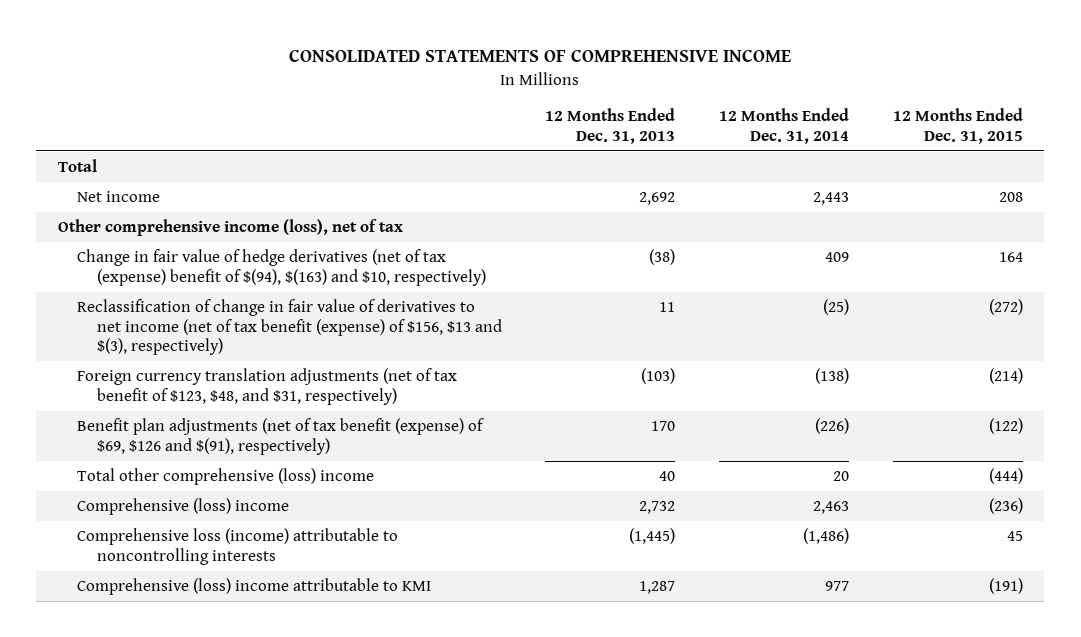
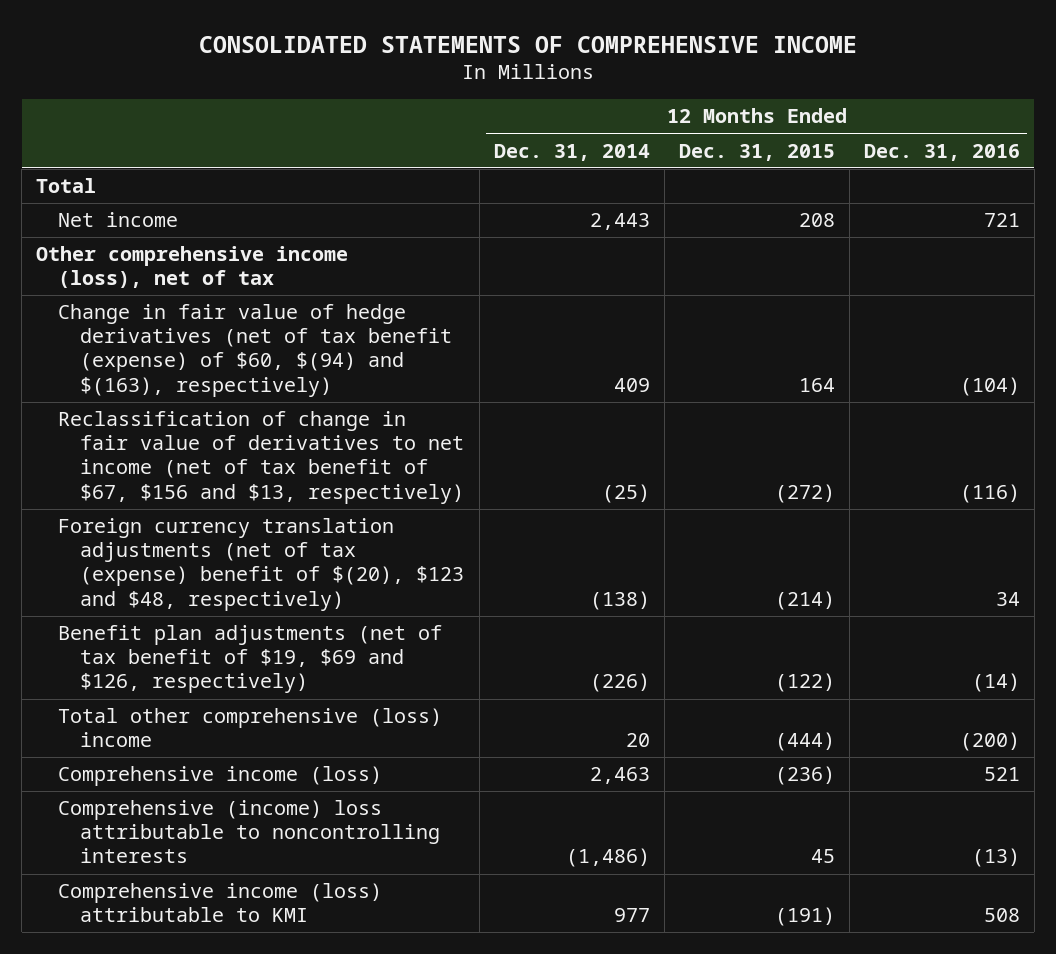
[545,108,676,144] 12 Months Ended Dec. 31, 2013 -> none
none -> [863,143,1020,161] Dec. 31, 2016
[77,249,486,286] Change in fair value of hedge derivatives (net of tax (expense) benefit of $(94), $(163) and $10, respectively) -> [58,304,453,397] Change in fair value of hedge derivatives (net of tax benefit (expense) of $60, $(94) and $(163), respectively)
[77,299,502,355] Reclassification of change in fair value of derivatives to net income (net of tax benefit (expense) of $156, $13 and $(3), respectively) -> [58,411,465,504] Reclassification of change in fair value of derivatives to net income (net of tax benefit of $67, $156 and $13, respectively)
[77,368,458,405] Foreign currency translation adjustments (net of tax benefit of $123, $48, and $31, respectively) -> [58,518,465,611] Foreign currency translation adjustments (net of tax (expense) benefit of $(20), $123 and $48, respectively)
[77,418,485,455] Benefit plan adjustments (net of tax benefit (expense) of $69, $126 and $(91), respectively) -> [58,625,443,694] Benefit plan adjustments (net of tax benefit of $19, $69 and $126, respectively)
[77,498,290,516] Comprehensive (loss) income -> [58,766,383,787] Comprehensive income (loss)
[77,528,399,565] Comprehensive loss (income) attributable to noncontrolling interests -> [58,800,441,864] Comprehensive (income) loss attributable to noncontrolling interests
[77,578,432,596] Comprehensive (loss) income attributable to KMI -> [58,883,383,923] Comprehensive income (loss) attributable to KMI

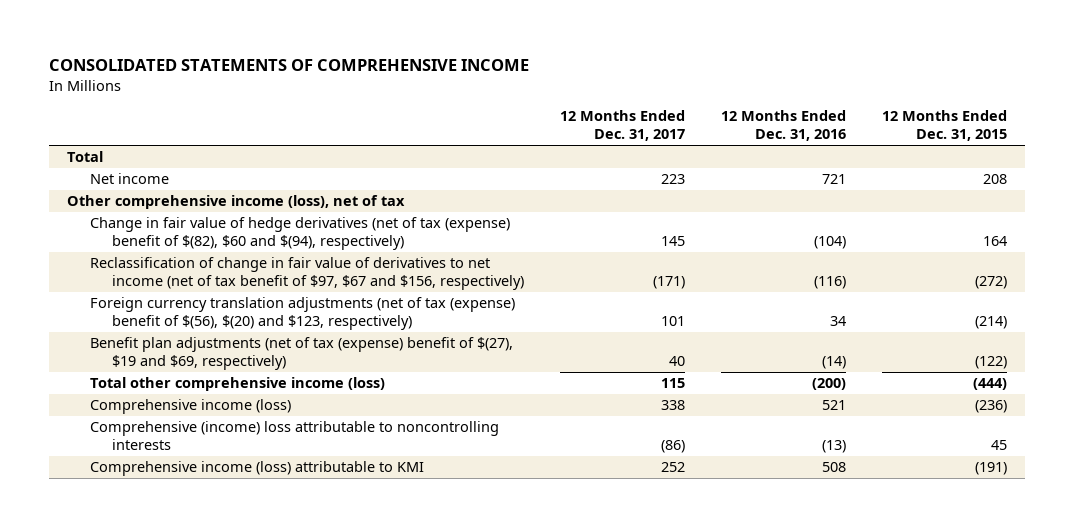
[493,143,650,161] Dec. 31, 2014 -> none
none -> [559,110,685,142] 12 Months Ended Dec. 31, 2017
[58,304,453,397] Change in fair value of hedge derivatives (net of tax benefit (expense) of $60, $(94) and $(163), respectively) -> [89,217,510,251] Change in fair value of hedge derivatives (net of tax (expense) benefit of $(82), $60 and $(94), respectively)
[58,411,465,504] Reclassification of change in fair value of derivatives to net income (net of tax benefit of $67, $156 and $13, respectively) -> [89,257,524,291] Reclassification of change in fair value of derivatives to net income (net of tax benefit of $97, $67 and $156, respectively)
[58,518,465,611] Foreign currency translation adjustments (net of tax (expense) benefit of $(20), $123 and $48, respectively) -> [89,297,515,331] Foreign currency translation adjustments (net of tax (expense) benefit of $(56), $(20) and $123, respectively)
[58,625,443,694] Benefit plan adjustments (net of tax benefit of $19, $69 and $126, respectively) -> [89,337,513,371] Benefit plan adjustments (net of tax (expense) benefit of $(27), $19 and $69, respectively)
[58,708,443,748] Total other comprehensive (loss) income -> [89,377,385,392] Total other comprehensive income (loss)

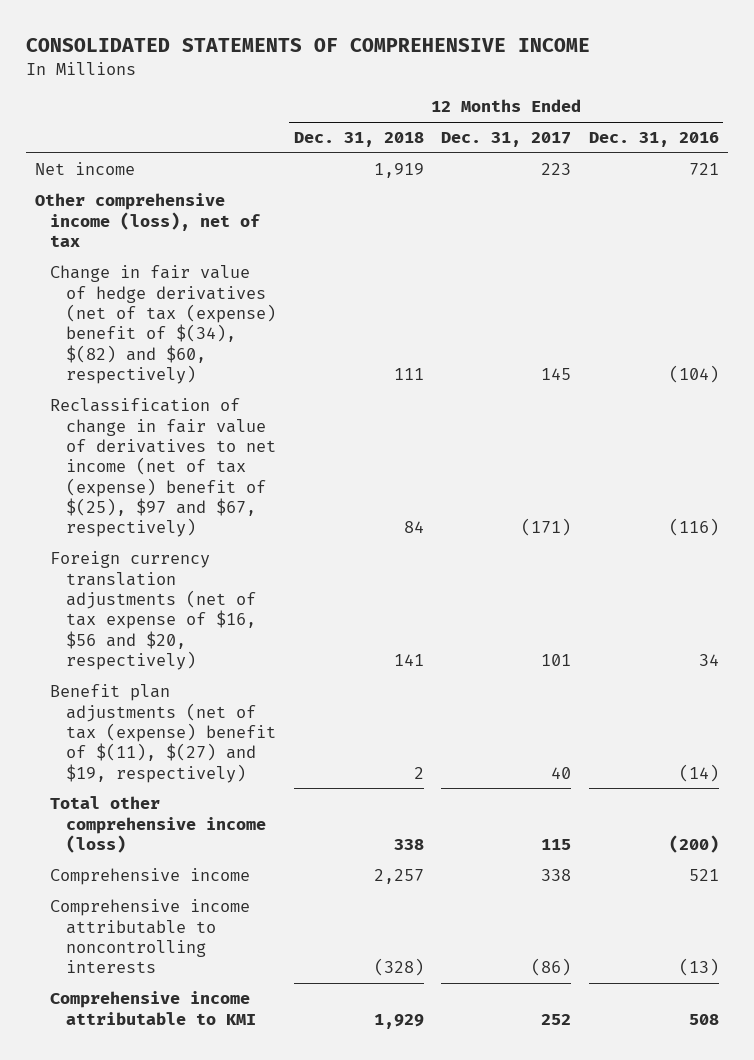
[882,110,1008,142] 12 Months Ended Dec. 31, 2015 -> none
none -> [293,132,424,148] Dec. 31, 2018
[67,151,104,163] Total -> none
[89,217,510,251] Change in fair value of hedge derivatives (net of tax (expense) benefit of $(82), $60 and $(94), respectively) -> [50,265,276,385] Change in fair value of hedge derivatives (net of tax (expense) benefit of $(34), $(82) and $60, respectively)
[89,257,524,291] Reclassification of change in fair value of derivatives to net income (net of tax benefit of $97, $67 and $156, respectively) -> [50,398,276,538] Reclassification of change in fair value of derivatives to net income (net of tax (expense) benefit of $(25), $97 and $67, respectively)
[89,297,515,331] Foreign currency translation adjustments (net of tax (expense) benefit of $(56), $(20) and $123, respectively) -> [50,551,256,671] Foreign currency translation adjustments (net of tax expense of $16, $56 and $20, respectively)
[89,337,513,371] Benefit plan adjustments (net of tax (expense) benefit of $(27), $19 and $69, respectively) -> [50,684,276,783] Benefit plan adjustments (net of tax (expense) benefit of $(11), $(27) and $19, respectively)
[89,399,291,415] Comprehensive income (loss) -> [50,868,251,886] Comprehensive income
[89,421,499,451] Comprehensive (income) loss attributable to noncontrolling interests -> [50,899,251,974] Comprehensive income attributable to noncontrolling interests
[89,461,424,477] Comprehensive income (loss) attributable to KMI -> [50,991,256,1025] Comprehensive income attributable to KMI

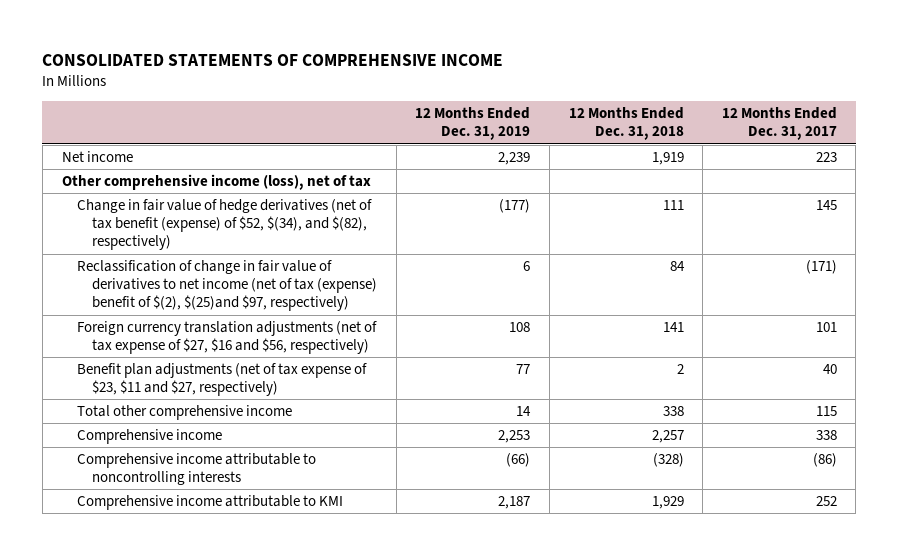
[588,132,719,148] Dec. 31, 2016 -> none
none -> [415,107,531,141] 12 Months Ended Dec. 31, 2019
[50,265,276,385] Change in fair value of hedge derivatives (net of tax (expense) benefit of $(34), $(82) and $60, respectively) -> [76,199,372,251] Change in fair value of hedge derivatives (net of tax benefit (expense) of $52, $(34), and $(82), respectively)
[50,398,276,538] Reclassification of change in fair value of derivatives to net income (net of tax (expense) benefit of $(25), $97 and $67, respectively) -> [76,260,378,312] Reclassification of change in fair value of derivatives to net income (net of tax (expense) benefit of $(2), $(25)and $97, respectively)
[50,551,256,671] Foreign currency translation adjustments (net of tax expense of $16, $56 and $20, respectively) -> [76,321,377,355] Foreign currency translation adjustments (net of tax expense of $27, $16 and $56, respectively)
[50,684,276,783] Benefit plan adjustments (net of tax (expense) benefit of $(11), $(27) and $19, respectively) -> [76,363,367,397] Benefit plan adjustments (net of tax expense of $23, $11 and $27, respectively)
[50,796,266,853] Total other comprehensive income (loss) -> [76,405,292,421] Total other comprehensive income

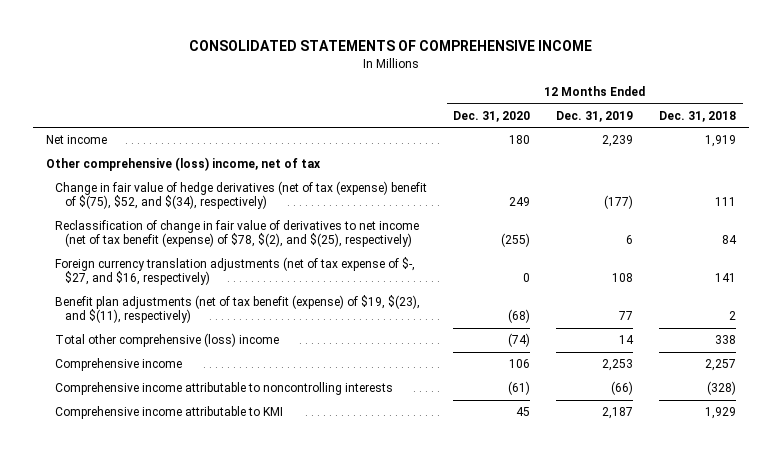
[721,107,837,141] 12 Months Ended Dec. 31, 2017 -> none
none -> [453,110,531,122] Dec. 31, 2020
[61,174,371,191] Other comprehensive income (loss), net of tax -> [45,157,321,172] Other comprehensive (loss) income, net of tax
[76,199,372,251] Change in fair value of hedge derivatives (net of tax benefit (expense) of $52, $(34), and $(82), respectively) -> [55,181,428,210] Change in fair value of hedge derivatives (net of tax (expense) benefit of $(75), $52, and $(34), respectively)
[76,260,378,312] Reclassification of change in fair value of derivatives to net income (net of tax (expense) benefit of $(2), $(25)and $97, respectively) -> [55,220,420,248] Reclassification of change in fair value of derivatives to net income (net of tax benefit (expense) of $78, $(2), and $(25), respectively)
[76,321,377,355] Foreign currency translation adjustments (net of tax expense of $27, $16 and $56, respectively) -> [55,257,416,286] Foreign currency translation adjustments (net of tax expense of $-, $27, and $16, respectively)
[76,363,367,397] Benefit plan adjustments (net of tax expense of $23, $11 and $27, respectively) -> [55,295,421,324] Benefit plan adjustments (net of tax benefit (expense) of $19, $(23), and $(11), respectively)
[76,405,292,421] Total other comprehensive income -> [55,333,280,348] Total other comprehensive (loss) income

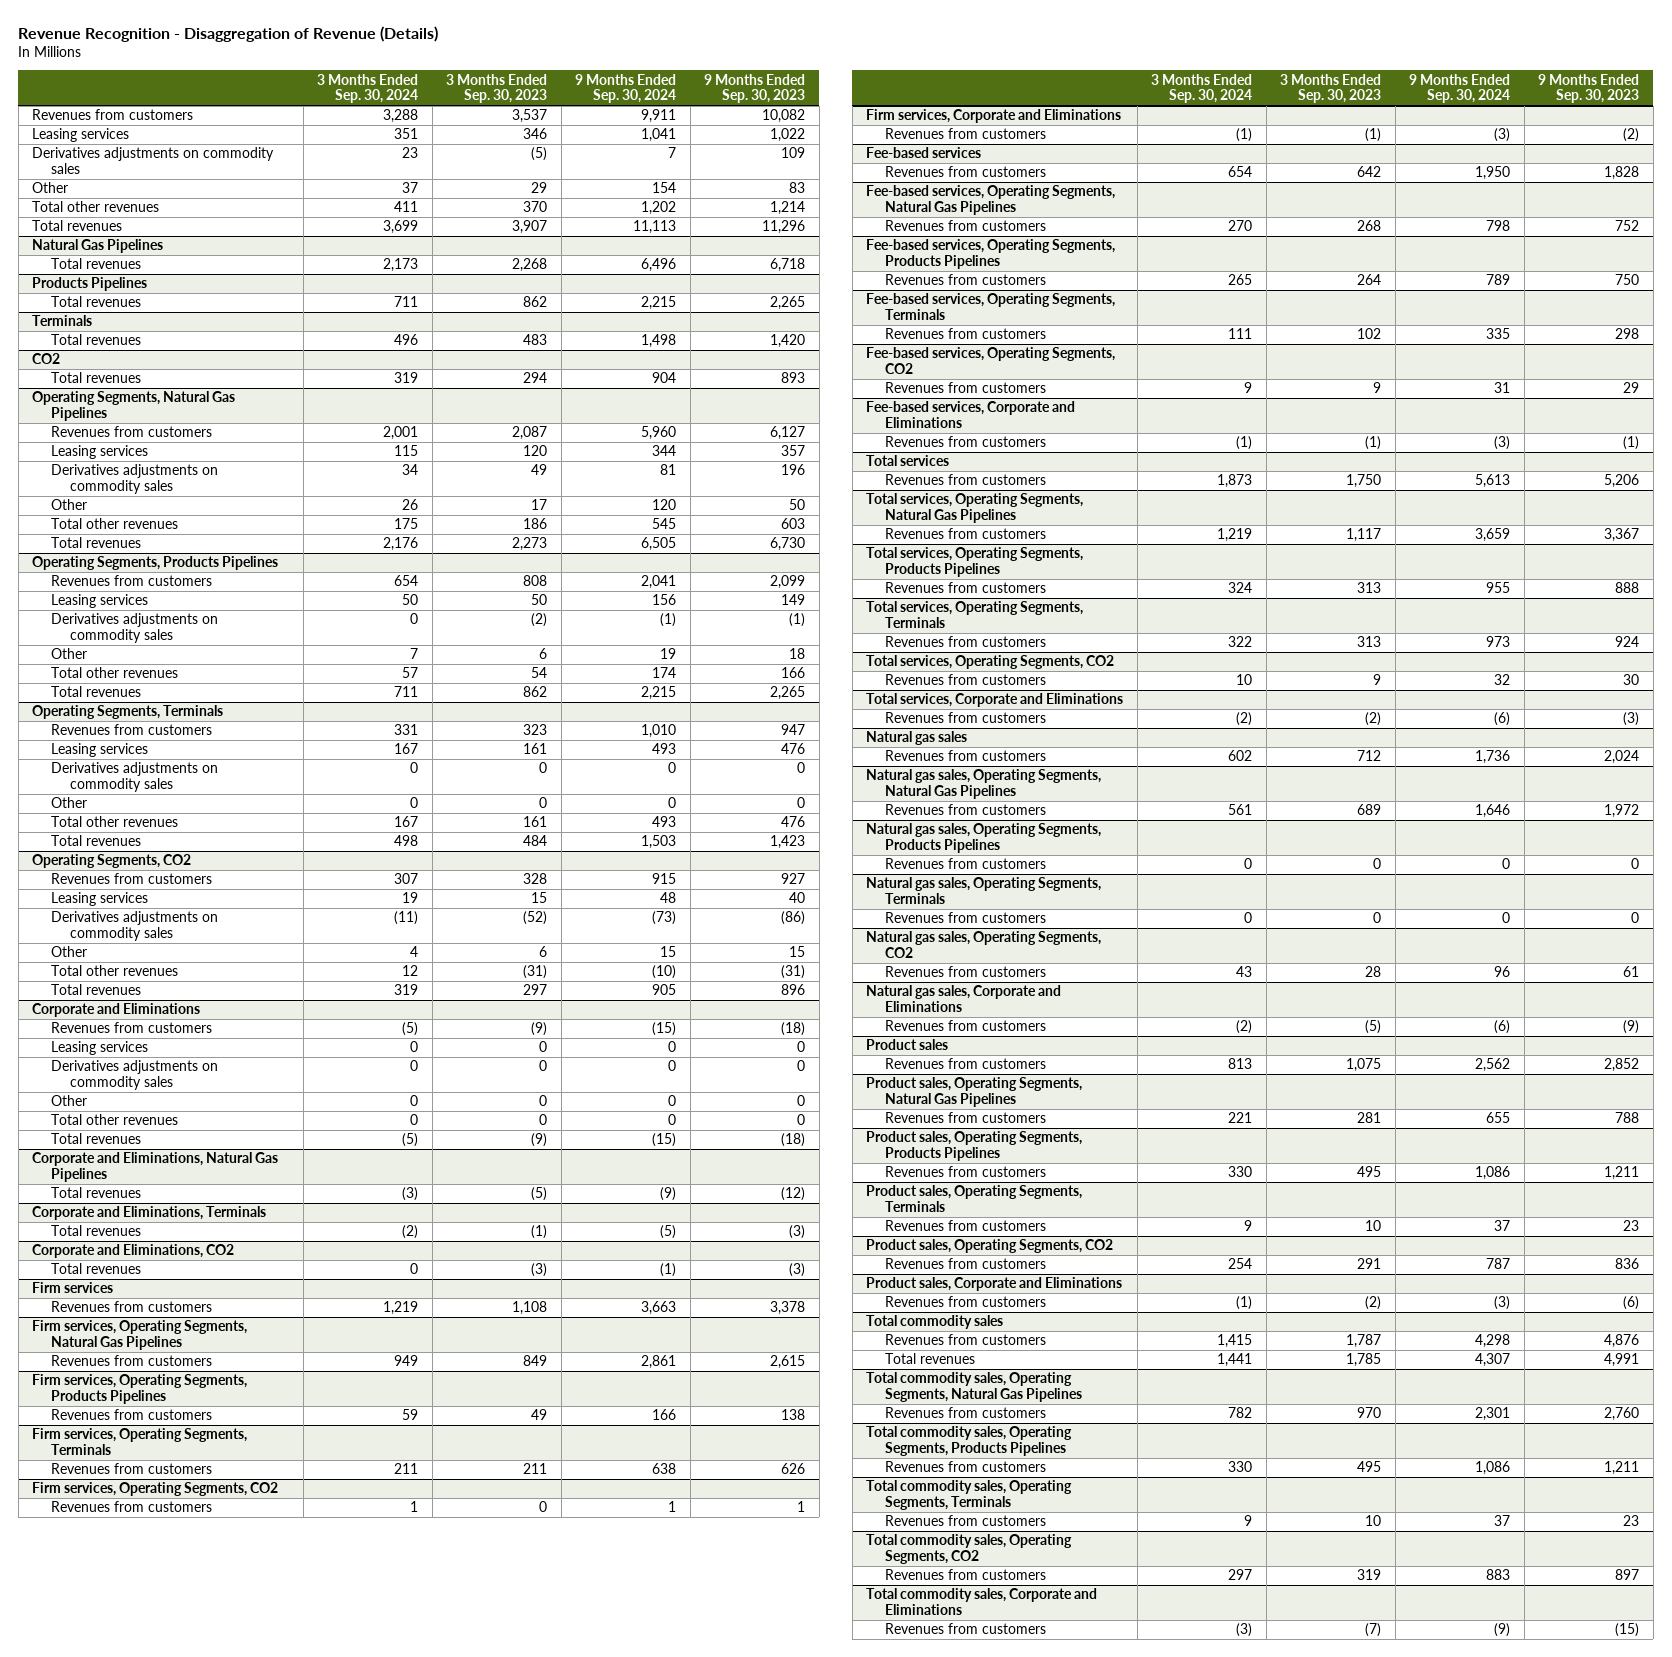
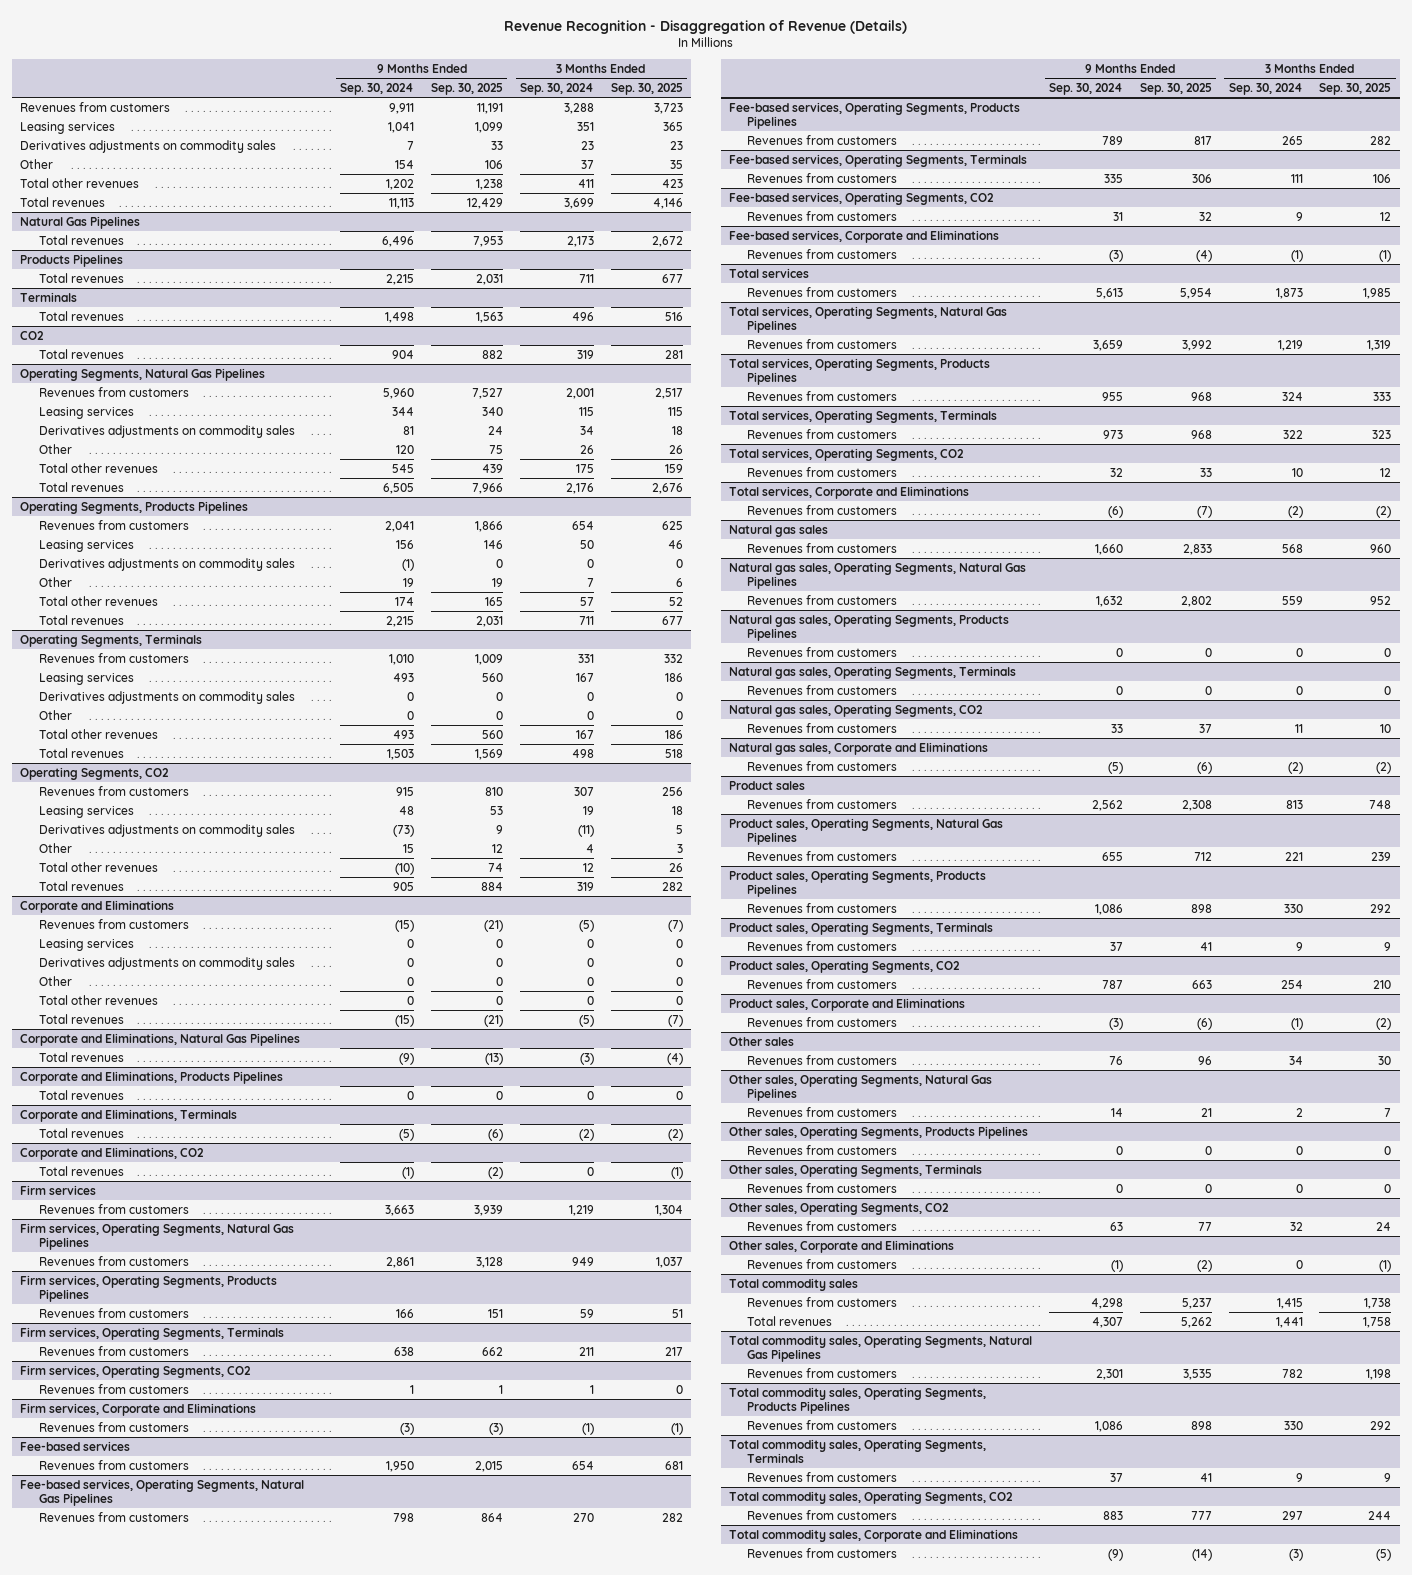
[446,73,548,104] 3 Months Ended Sep. 30, 2023 -> none
[704,73,806,104] 9 Months Ended Sep. 30, 2023 -> none
none -> [430,82,503,95] Sep. 30, 2025
none -> [610,82,683,95] Sep. 30, 2025
none -> [20,1070,284,1084] Corporate and Eliminations, Products Pipelines
none -> [38,1089,124,1100] Total revenues
[1228,750,1253,762] 602 -> [1281,543,1303,553] 568
[1475,750,1511,765] 1,736 -> [1095,543,1124,555] 1,660
[1228,804,1253,816] 561 -> [1281,595,1303,605] 559
[1475,804,1511,819] 1,646 -> [1096,595,1124,607] 1,632
[1236,966,1253,978] 43 -> [1294,723,1303,733] 11
[1494,966,1511,978] 96 -> [1111,723,1124,733] 33
[1494,1020,1511,1035] (6) -> [1108,761,1124,774] (5)
none -> [729,1036,795,1046] Other sales
none -> [747,1054,898,1065] Revenues from customers
none -> [729,1073,993,1102] Other sales, Operating Segments, Natural Gas Pipelines
none -> [747,1106,898,1117] Revenues from customers
none -> [729,1125,1029,1139] Other sales, Operating Segments, Products Pipelines
none -> [747,1144,898,1155] Revenues from customers
none -> [729,1163,983,1177] Other sales, Operating Segments, Terminals
none -> [747,1182,898,1193] Revenues from customers
none -> [729,1201,950,1215] Other sales, Operating Segments, CO2
none -> [747,1220,898,1231] Revenues from customers
none -> [729,1239,955,1253] Other sales, Corporate and Eliminations
none -> [747,1258,898,1269] Revenues from customers

